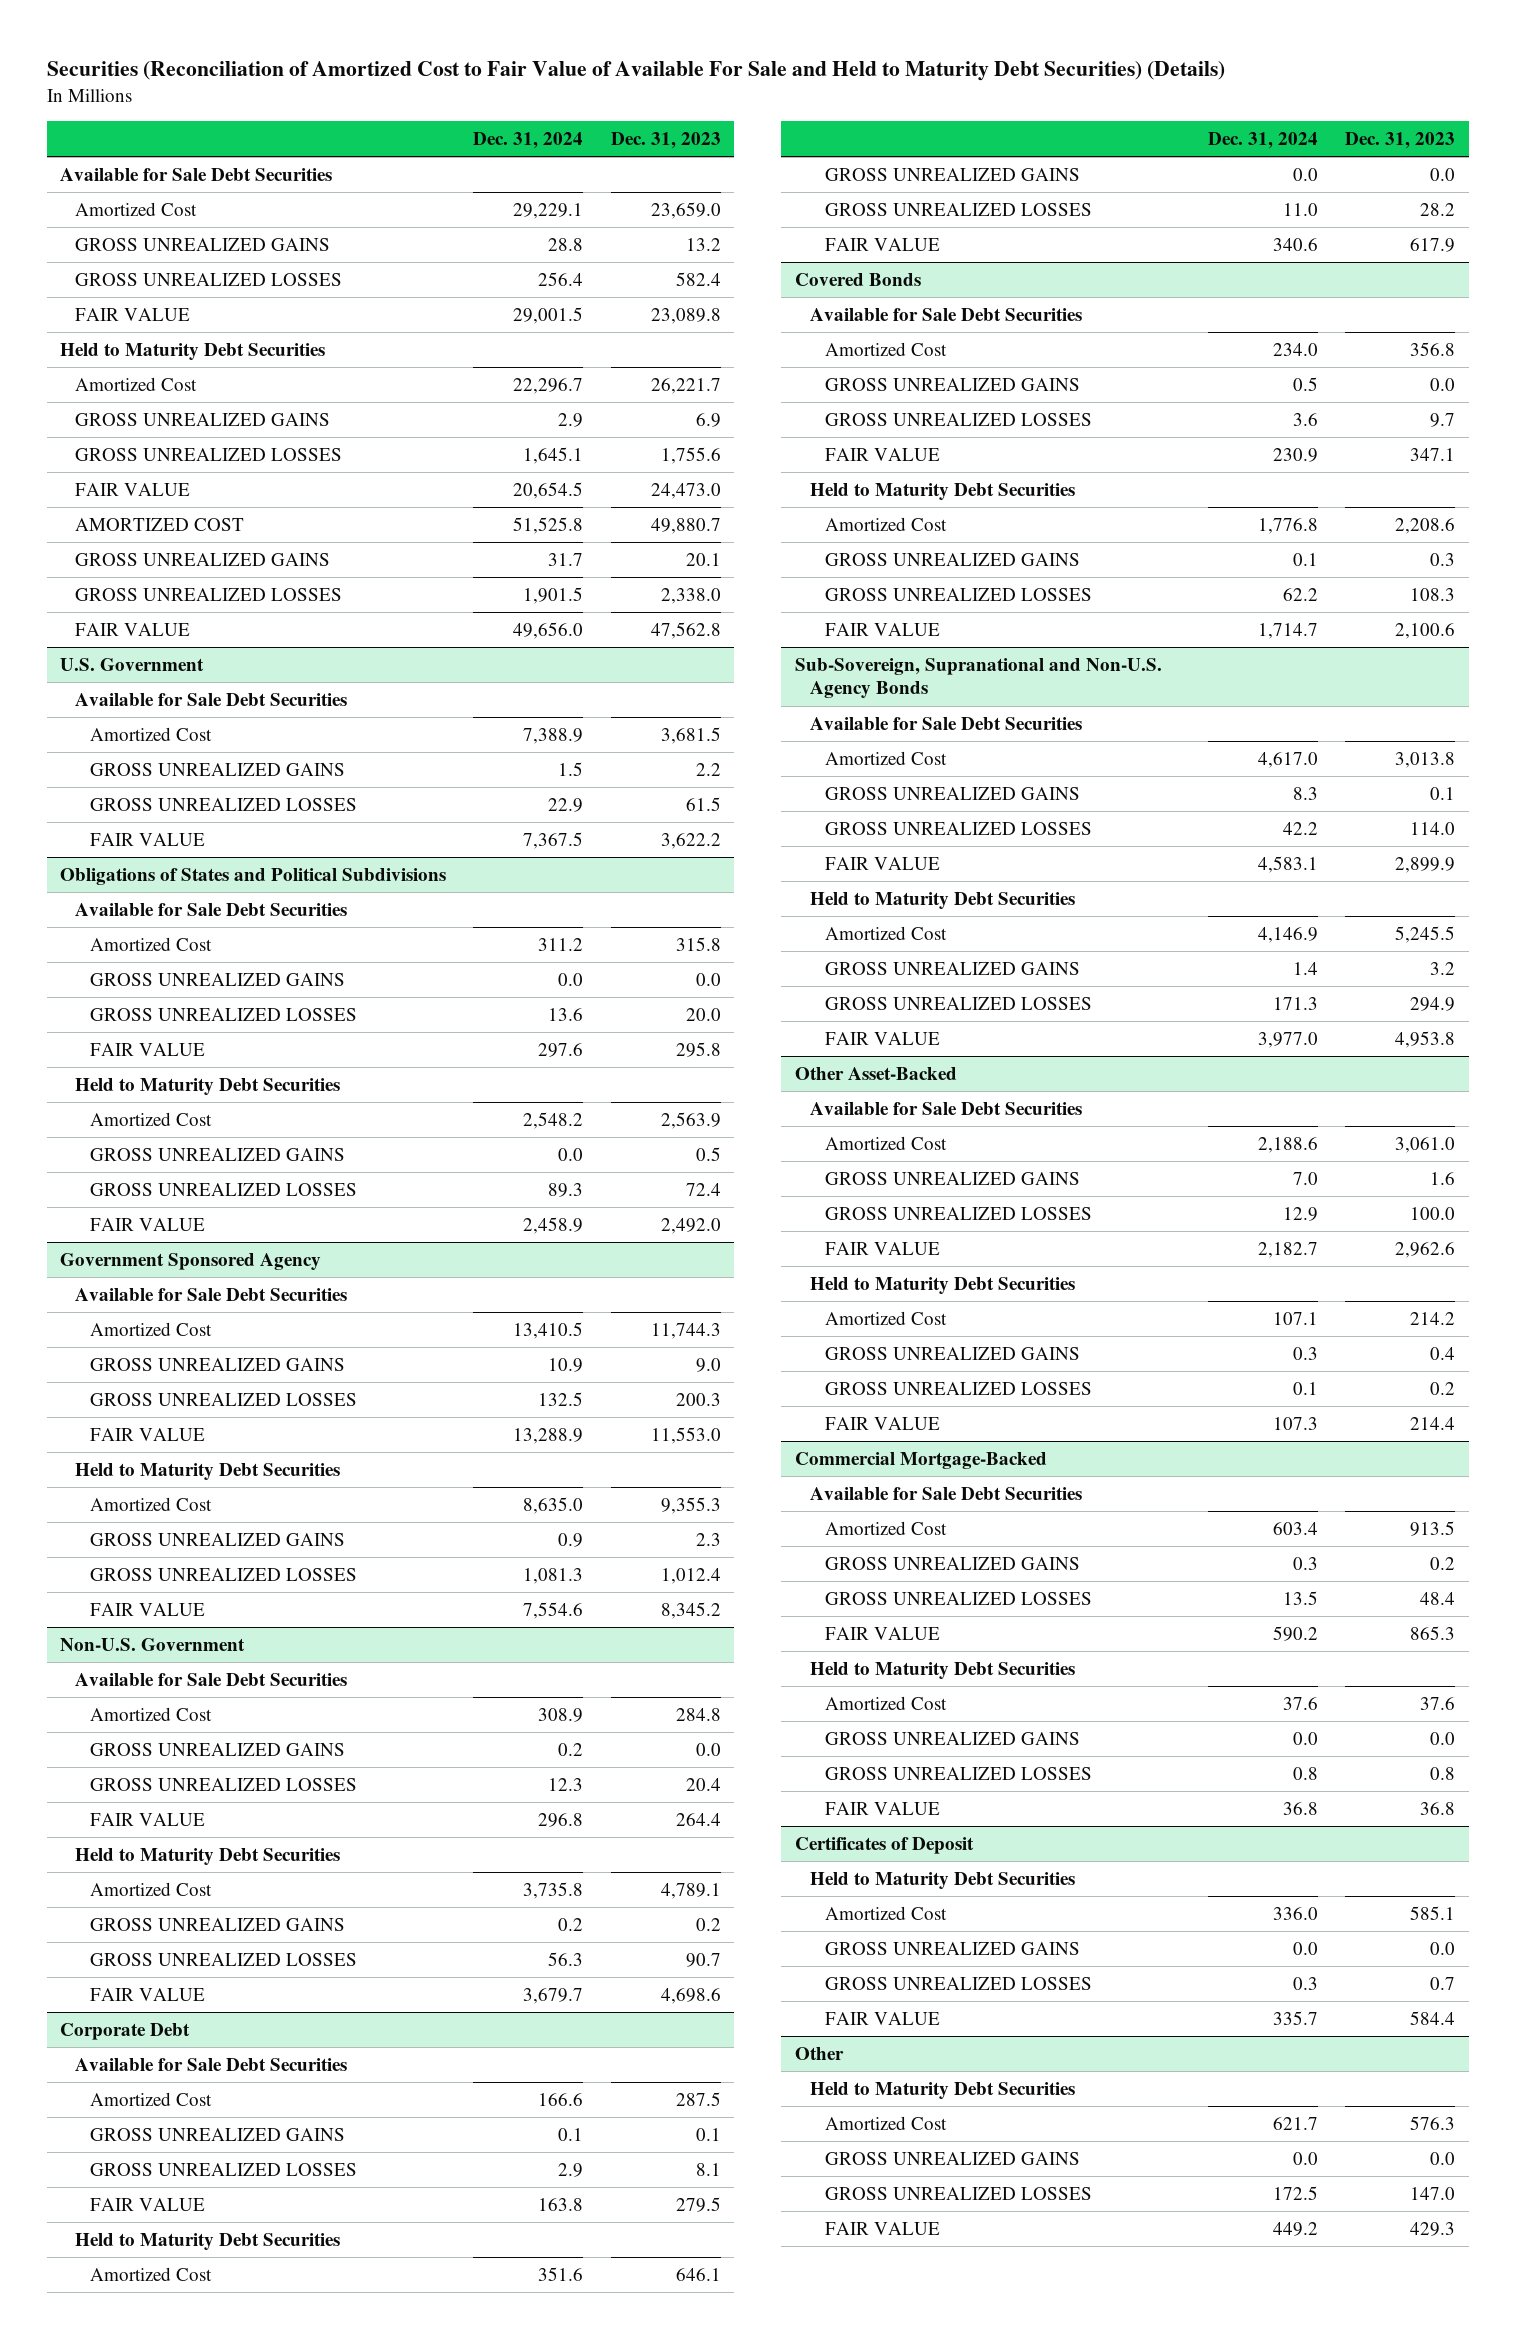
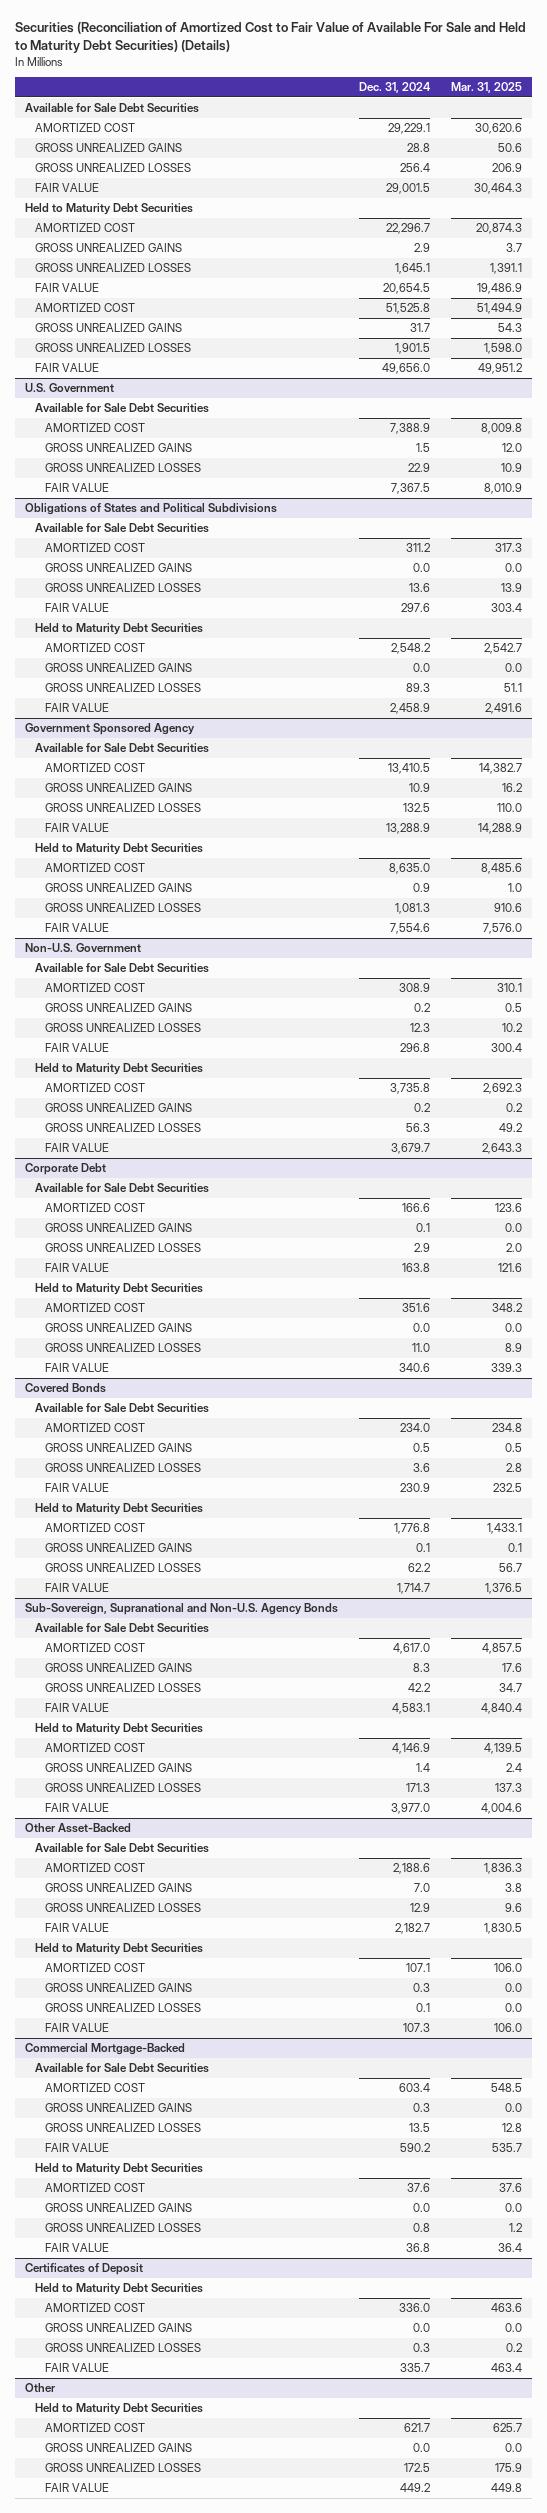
[610,131,721,149] Dec. 31, 2023 -> none
none -> [450,82,522,94] Mar. 31, 2025
[75,201,198,216] Amortized Cost -> [34,123,135,133] AMORTIZED COST
[75,376,198,391] Amortized Cost -> [34,223,135,233] AMORTIZED COST
[90,726,213,741] Amortized Cost -> [44,423,145,433] AMORTIZED COST
[90,936,213,951] Amortized Cost -> [44,543,145,553] AMORTIZED COST
[90,1111,213,1126] Amortized Cost -> [44,643,145,653] AMORTIZED COST
[90,1321,213,1336] Amortized Cost -> [44,763,145,773] AMORTIZED COST
[90,1496,213,1511] Amortized Cost -> [44,863,145,873] AMORTIZED COST
[90,1706,213,1721] Amortized Cost -> [44,983,145,993] AMORTIZED COST
[90,1881,213,1896] Amortized Cost -> [44,1083,145,1093] AMORTIZED COST
[90,2091,213,2106] Amortized Cost -> [44,1203,145,1213] AMORTIZED COST
[90,2266,213,2281] Amortized Cost -> [44,1303,145,1313] AMORTIZED COST
[824,341,947,356] Amortized Cost -> [44,1423,145,1433] AMORTIZED COST
[824,516,947,531] Amortized Cost -> [44,1523,145,1533] AMORTIZED COST
[824,750,947,765] Amortized Cost -> [44,1643,145,1653] AMORTIZED COST
[824,925,947,940] Amortized Cost -> [44,1743,145,1753] AMORTIZED COST
[824,1135,947,1150] Amortized Cost -> [44,1863,145,1873] AMORTIZED COST
[824,1310,947,1325] Amortized Cost -> [44,1963,145,1973] AMORTIZED COST
[824,1520,947,1535] Amortized Cost -> [44,2083,145,2093] AMORTIZED COST
[824,1695,947,1710] Amortized Cost -> [44,2183,145,2193] AMORTIZED COST
[824,1905,947,1920] Amortized Cost -> [44,2303,145,2313] AMORTIZED COST
[824,2115,947,2130] Amortized Cost -> [44,2423,145,2433] AMORTIZED COST

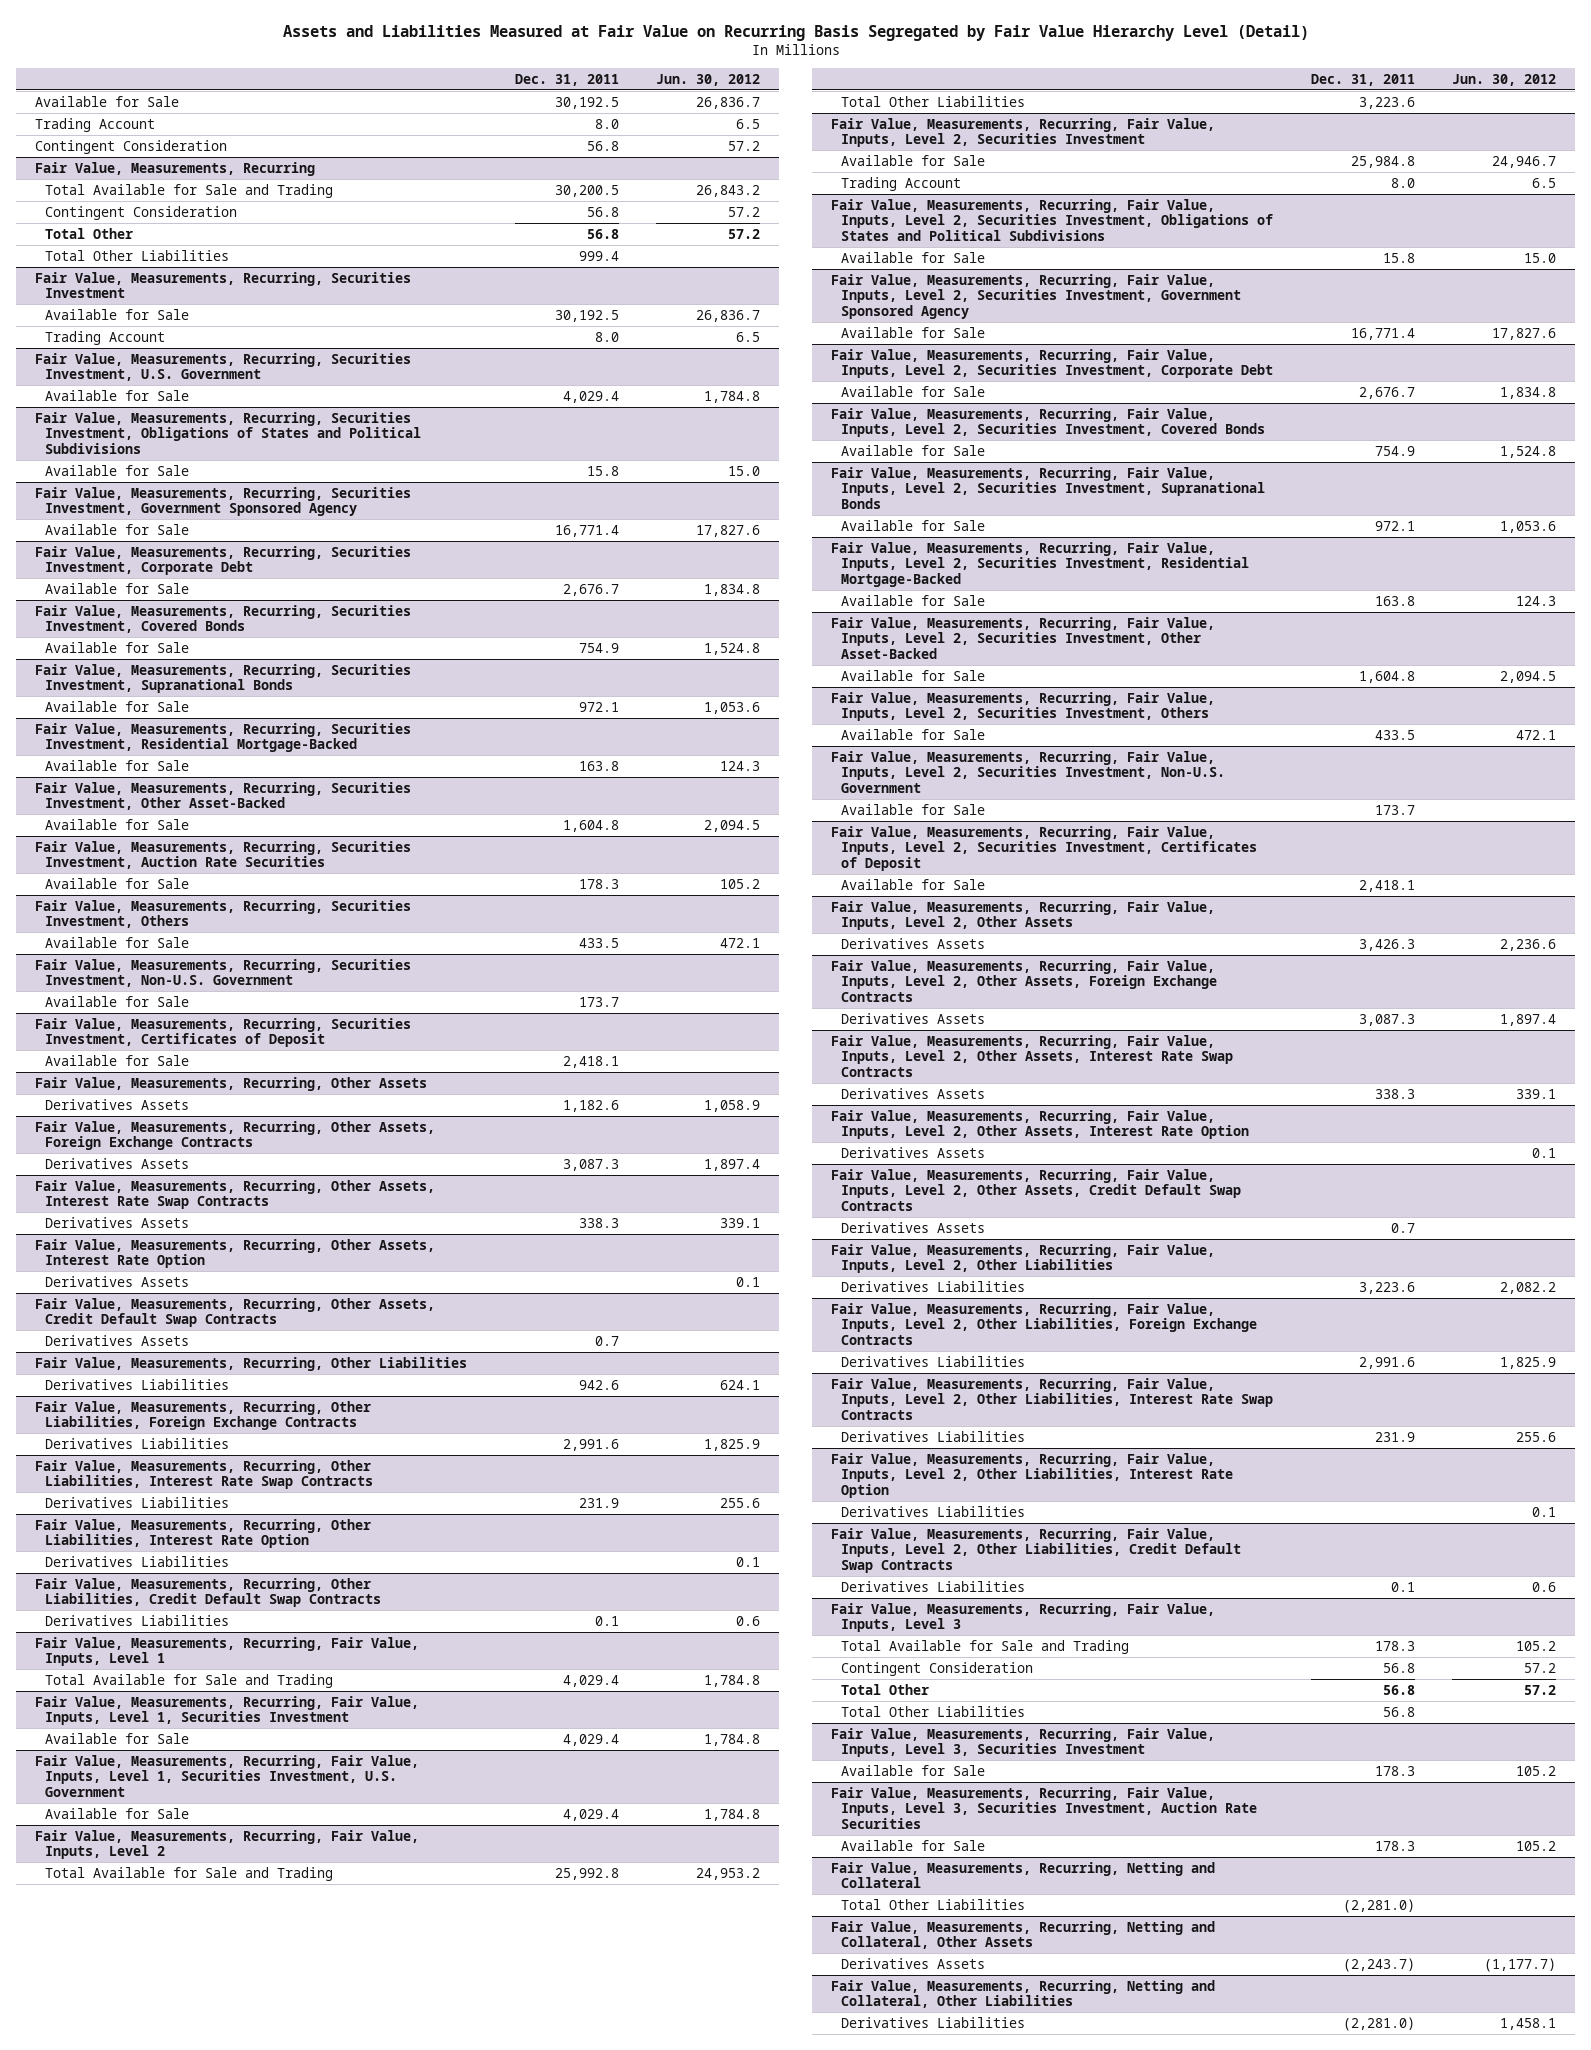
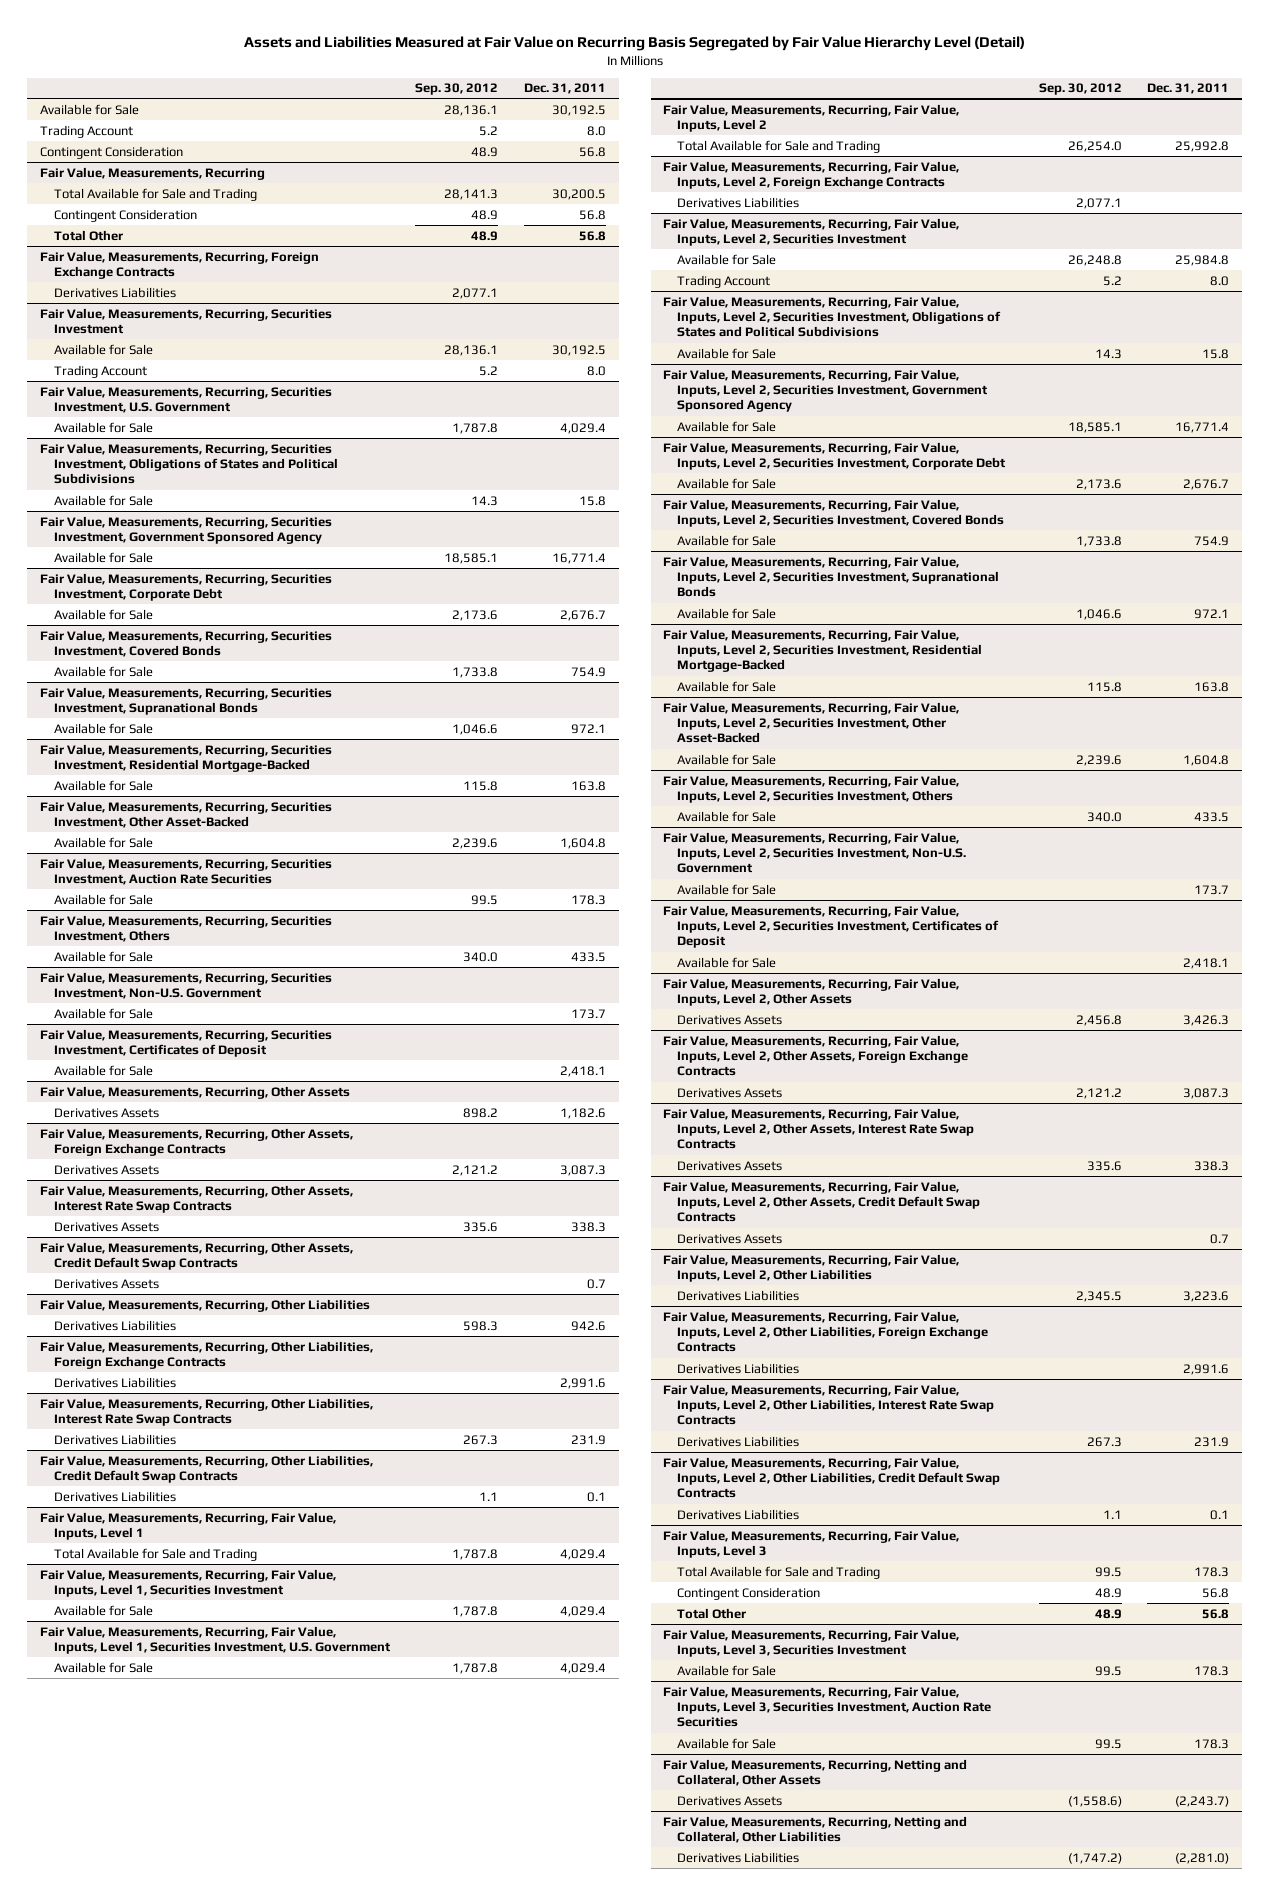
[656,73,761,86] Jun. 30, 2012 -> none
none -> [415,83,499,96] Sep. 30, 2012
[44,249,229,261] Total Other Liabilities -> none
none -> [40,250,320,279] Fair Value, Measurements, Recurring, Foreign Exchange Contracts
none -> [54,286,177,298] Derivatives Liabilities
[35,1238,436,1269] Fair Value, Measurements, Recurring, Other Assets, Interest Rate Option -> none
[44,1275,189,1287] Derivatives Assets -> none
[35,1518,372,1549] Fair Value, Measurements, Recurring, Other Liabilities, Interest Rate Option -> none
[44,1555,229,1567] Derivatives Liabilities -> none
[841,95,1026,107] Total Other Liabilities -> none
none -> [663,160,960,189] Fair Value, Measurements, Recurring, Fair Value, Inputs, Level 2, Foreign Exchange Contracts
none -> [677,196,800,208] Derivatives Liabilities
[831,1109,1250,1140] Fair Value, Measurements, Recurring, Fair Value, Inputs, Level 2, Other Assets, Interest Rate Option -> none
[841,1146,986,1158] Derivatives Assets -> none
[831,1452,1234,1498] Fair Value, Measurements, Recurring, Fair Value, Inputs, Level 2, Other Liabilities, Interest Rate Option -> none
[841,1505,1026,1517] Derivatives Liabilities -> none
[841,1705,1026,1717] Total Other Liabilities -> none
[831,1861,1216,1889] Fair Value, Measurements, Recurring, Netting and Collateral -> none
[841,1898,1026,1910] Total Other Liabilities -> none

